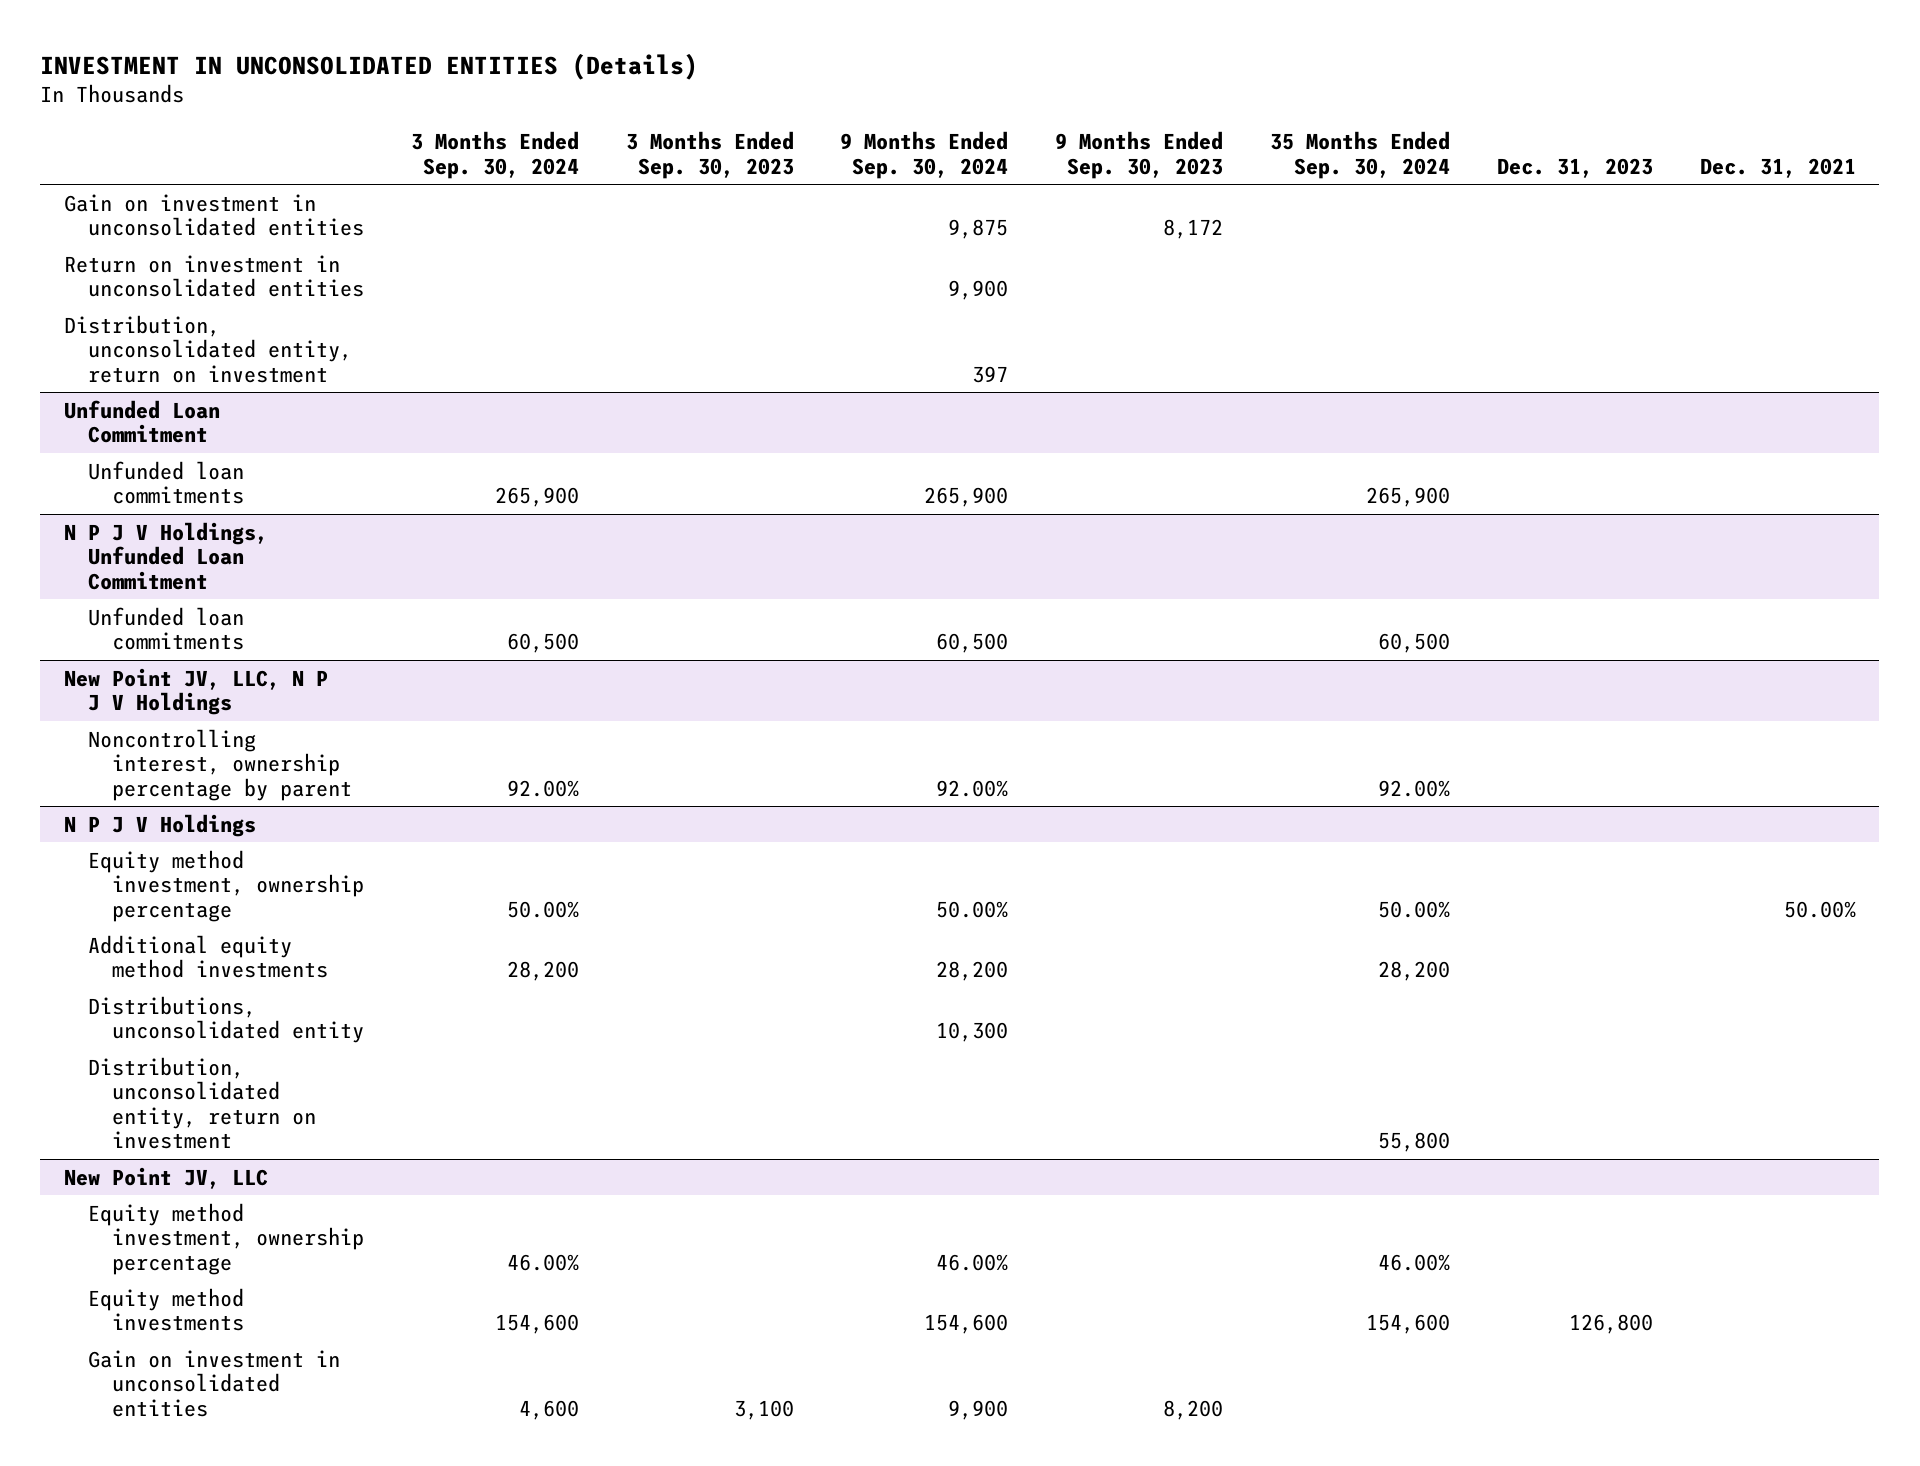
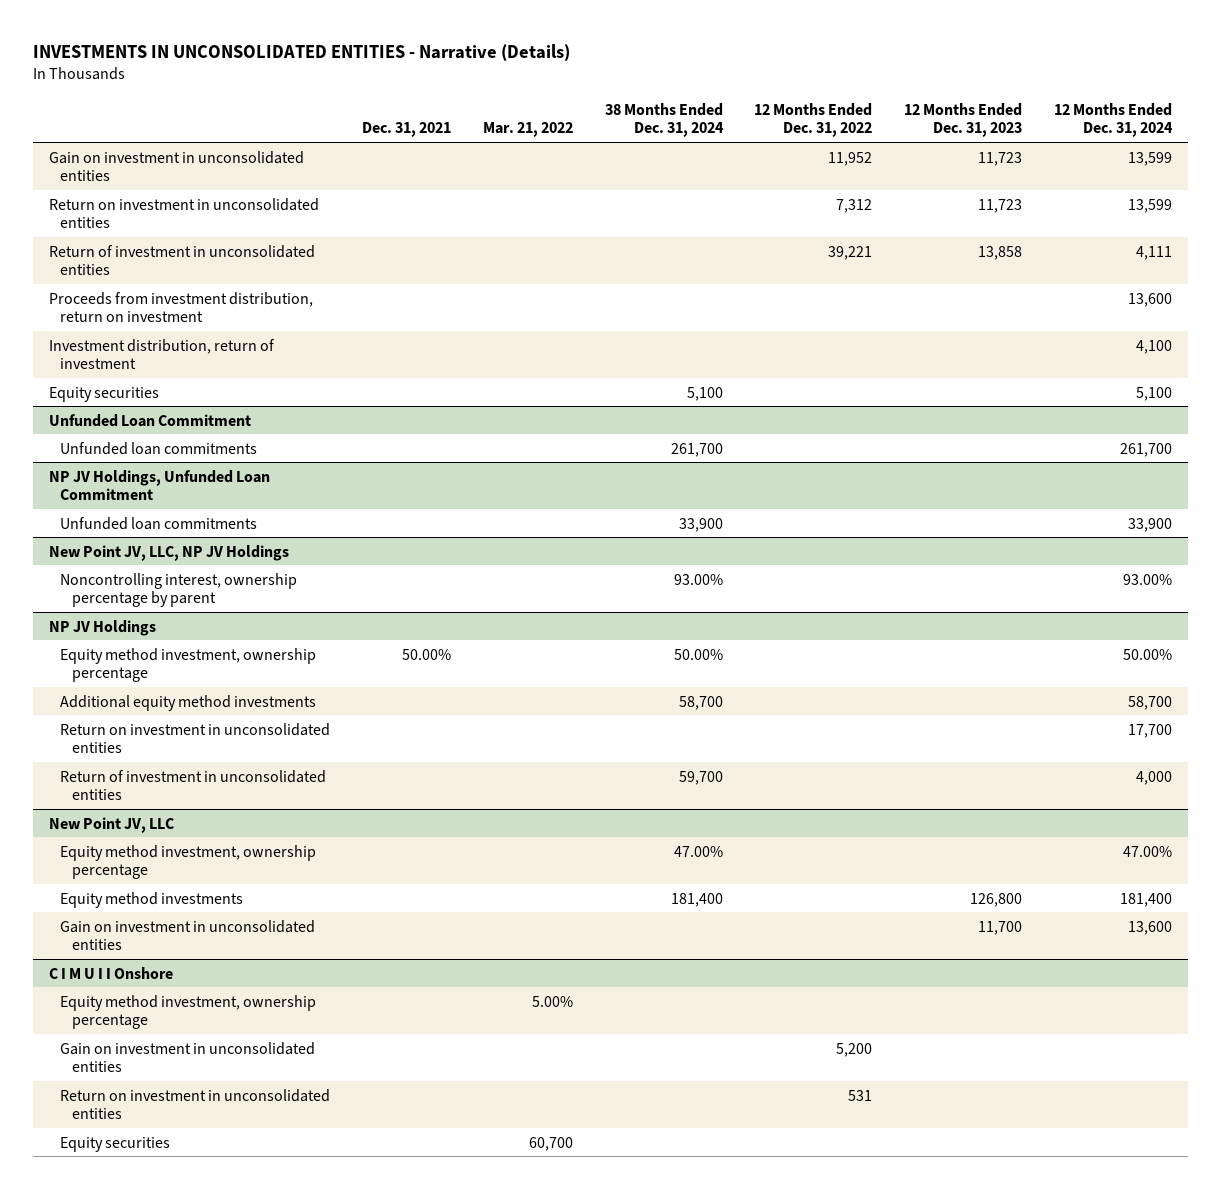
[40,52,699,80] INVESTMENT IN UNCONSOLIDATED ENTITIES (Details) -> [32,43,570,61] INVESTMENTS IN UNCONSOLIDATED ENTITIES - Narrative (Details)
[410,131,579,179] 3 Months Ended Sep. 30, 2024 -> none
[625,131,794,179] 3 Months Ended Sep. 30, 2023 -> none
[840,131,1009,179] 9 Months Ended Sep. 30, 2024 -> none
[1055,131,1224,179] 9 Months Ended Sep. 30, 2023 -> none
[1270,131,1451,179] 35 Months Ended Sep. 30, 2024 -> none
[1497,157,1654,178] Dec. 31, 2023 -> none
none -> [482,122,573,138] Mar. 21, 2022
none -> [604,102,724,138] 38 Months Ended Dec. 31, 2024
none -> [754,102,873,138] 12 Months Ended Dec. 31, 2022
none -> [904,102,1023,138] 12 Months Ended Dec. 31, 2023
none -> [1053,102,1173,138] 12 Months Ended Dec. 31, 2024
[63,314,352,383] Distribution, unconsolidated entity, return on investment -> [48,244,315,276] Return of investment in unconsolidated entities
none -> [48,291,313,323] Proceeds from investment distribution, return on investment
none -> [48,338,275,370] Investment distribution, return of investment
none -> [48,386,159,402] Equity securities
[63,521,268,590] N P J V Holdings, Unfunded Loan Commitment -> none
[87,606,244,651] Unfunded loan commitments -> none
none -> [48,469,270,501] NP JV Holdings, Unfunded Loan Commitment
none -> [60,516,258,530] Unfunded loan commitments
[63,667,328,716] New Point JV, LLC, N P J V Holdings -> [48,544,289,561] New Point JV, LLC, NP JV Holdings
[63,813,256,837] N P J V Holdings -> [48,619,156,636] NP JV Holdings
[87,995,364,1044] Distributions, unconsolidated entity -> [60,722,331,754] Return on investment in unconsolidated entities
[87,1056,316,1150] Distribution, unconsolidated entity, return on investment -> [60,769,327,801] Return of investment in unconsolidated entities
none -> [48,966,173,979] C I M U I I Onshore
none -> [60,994,317,1030] Equity method investment, ownership percentage
none -> [60,1041,316,1073] Gain on investment in unconsolidated entities
none -> [60,1088,331,1120] Return on investment in unconsolidated entities
none -> [60,1136,171,1152] Equity securities

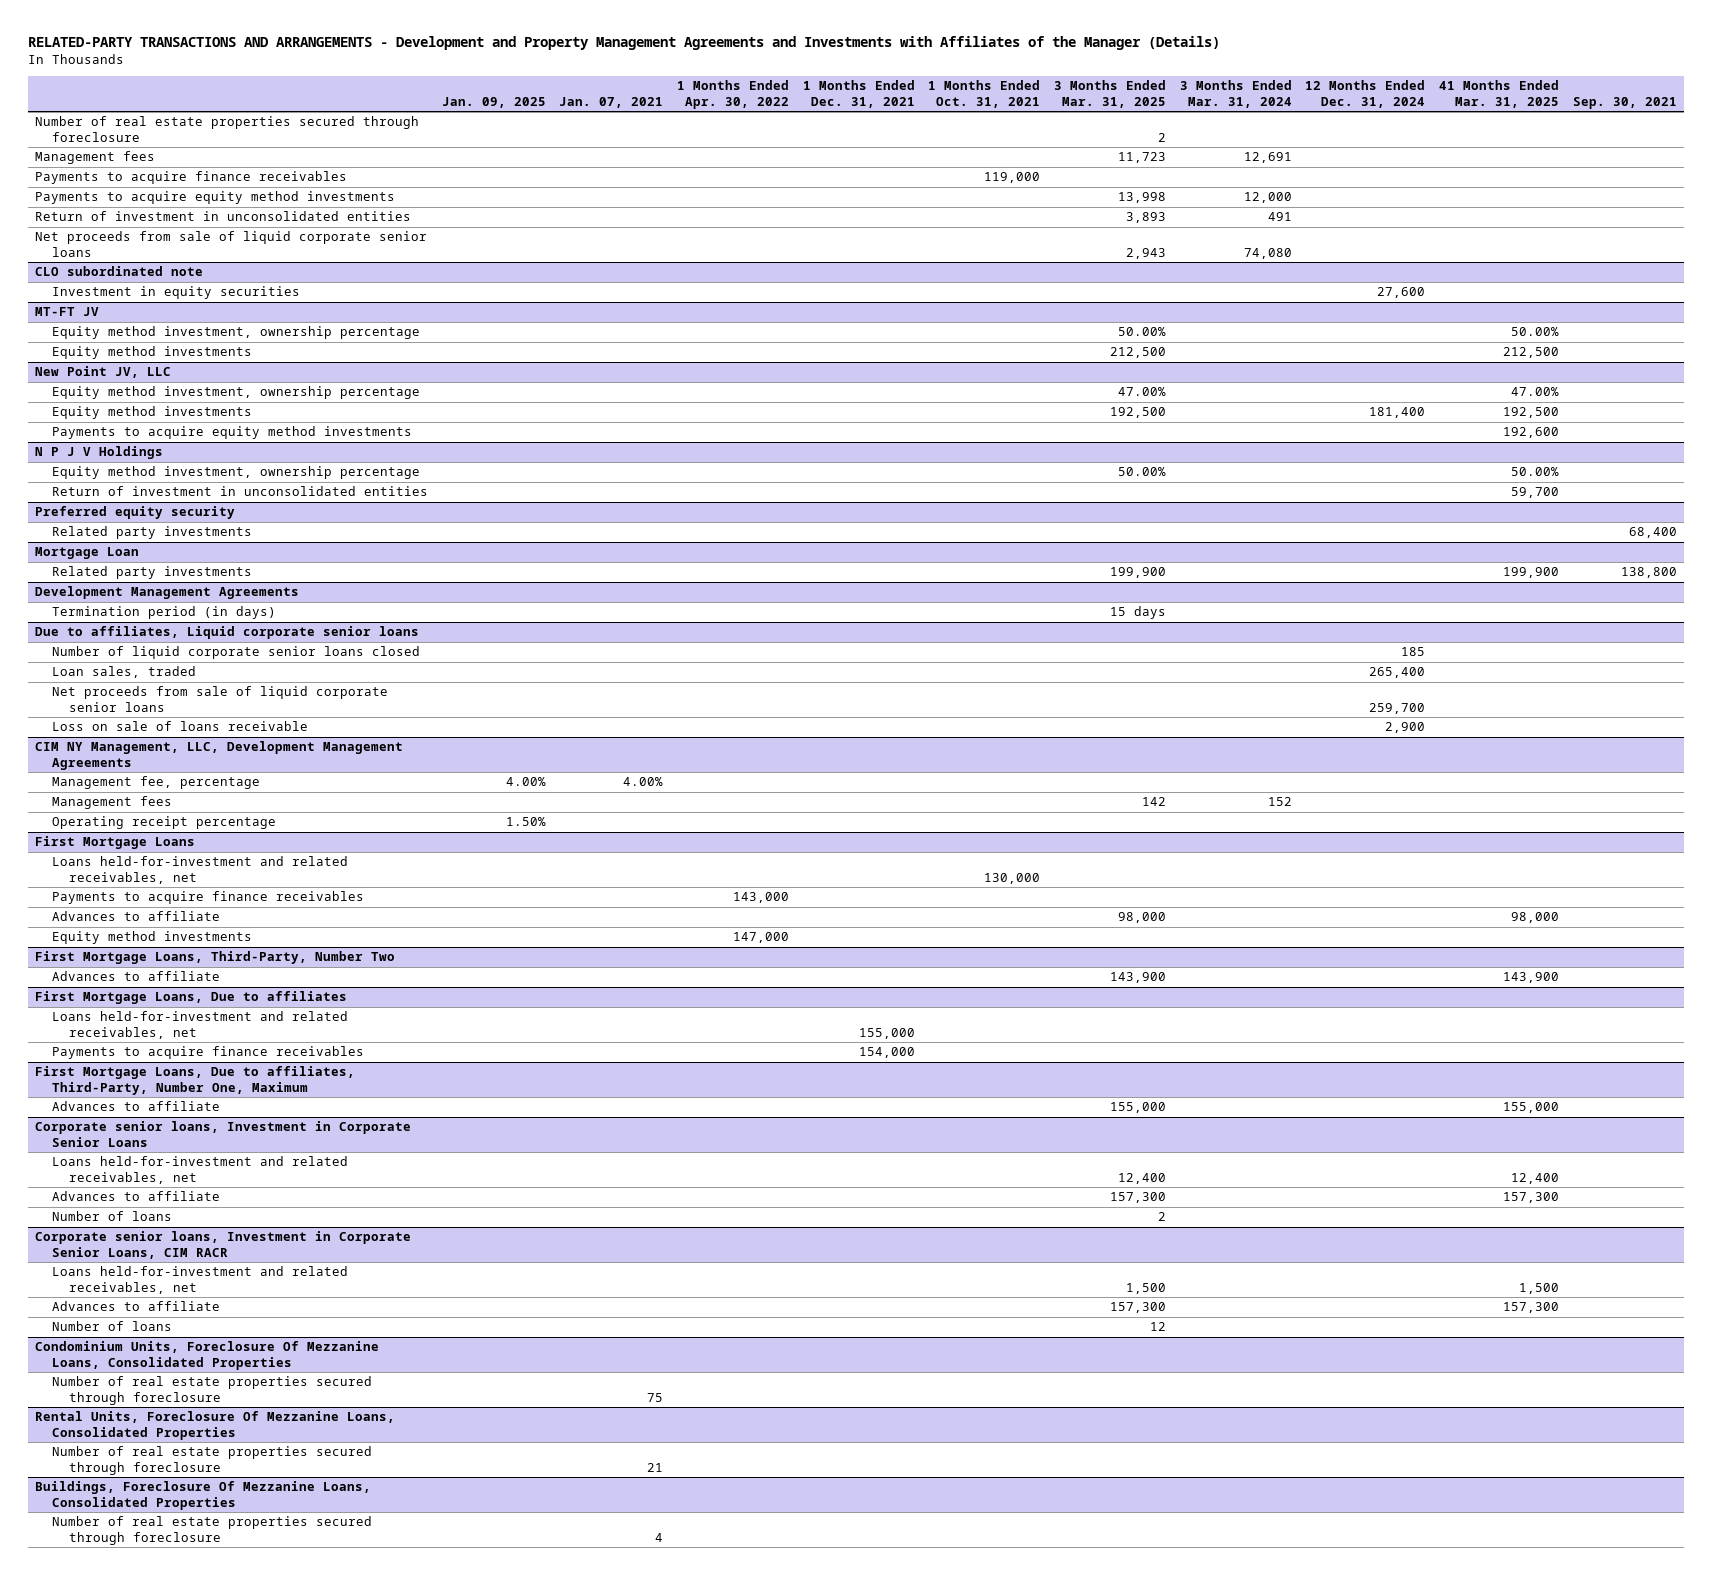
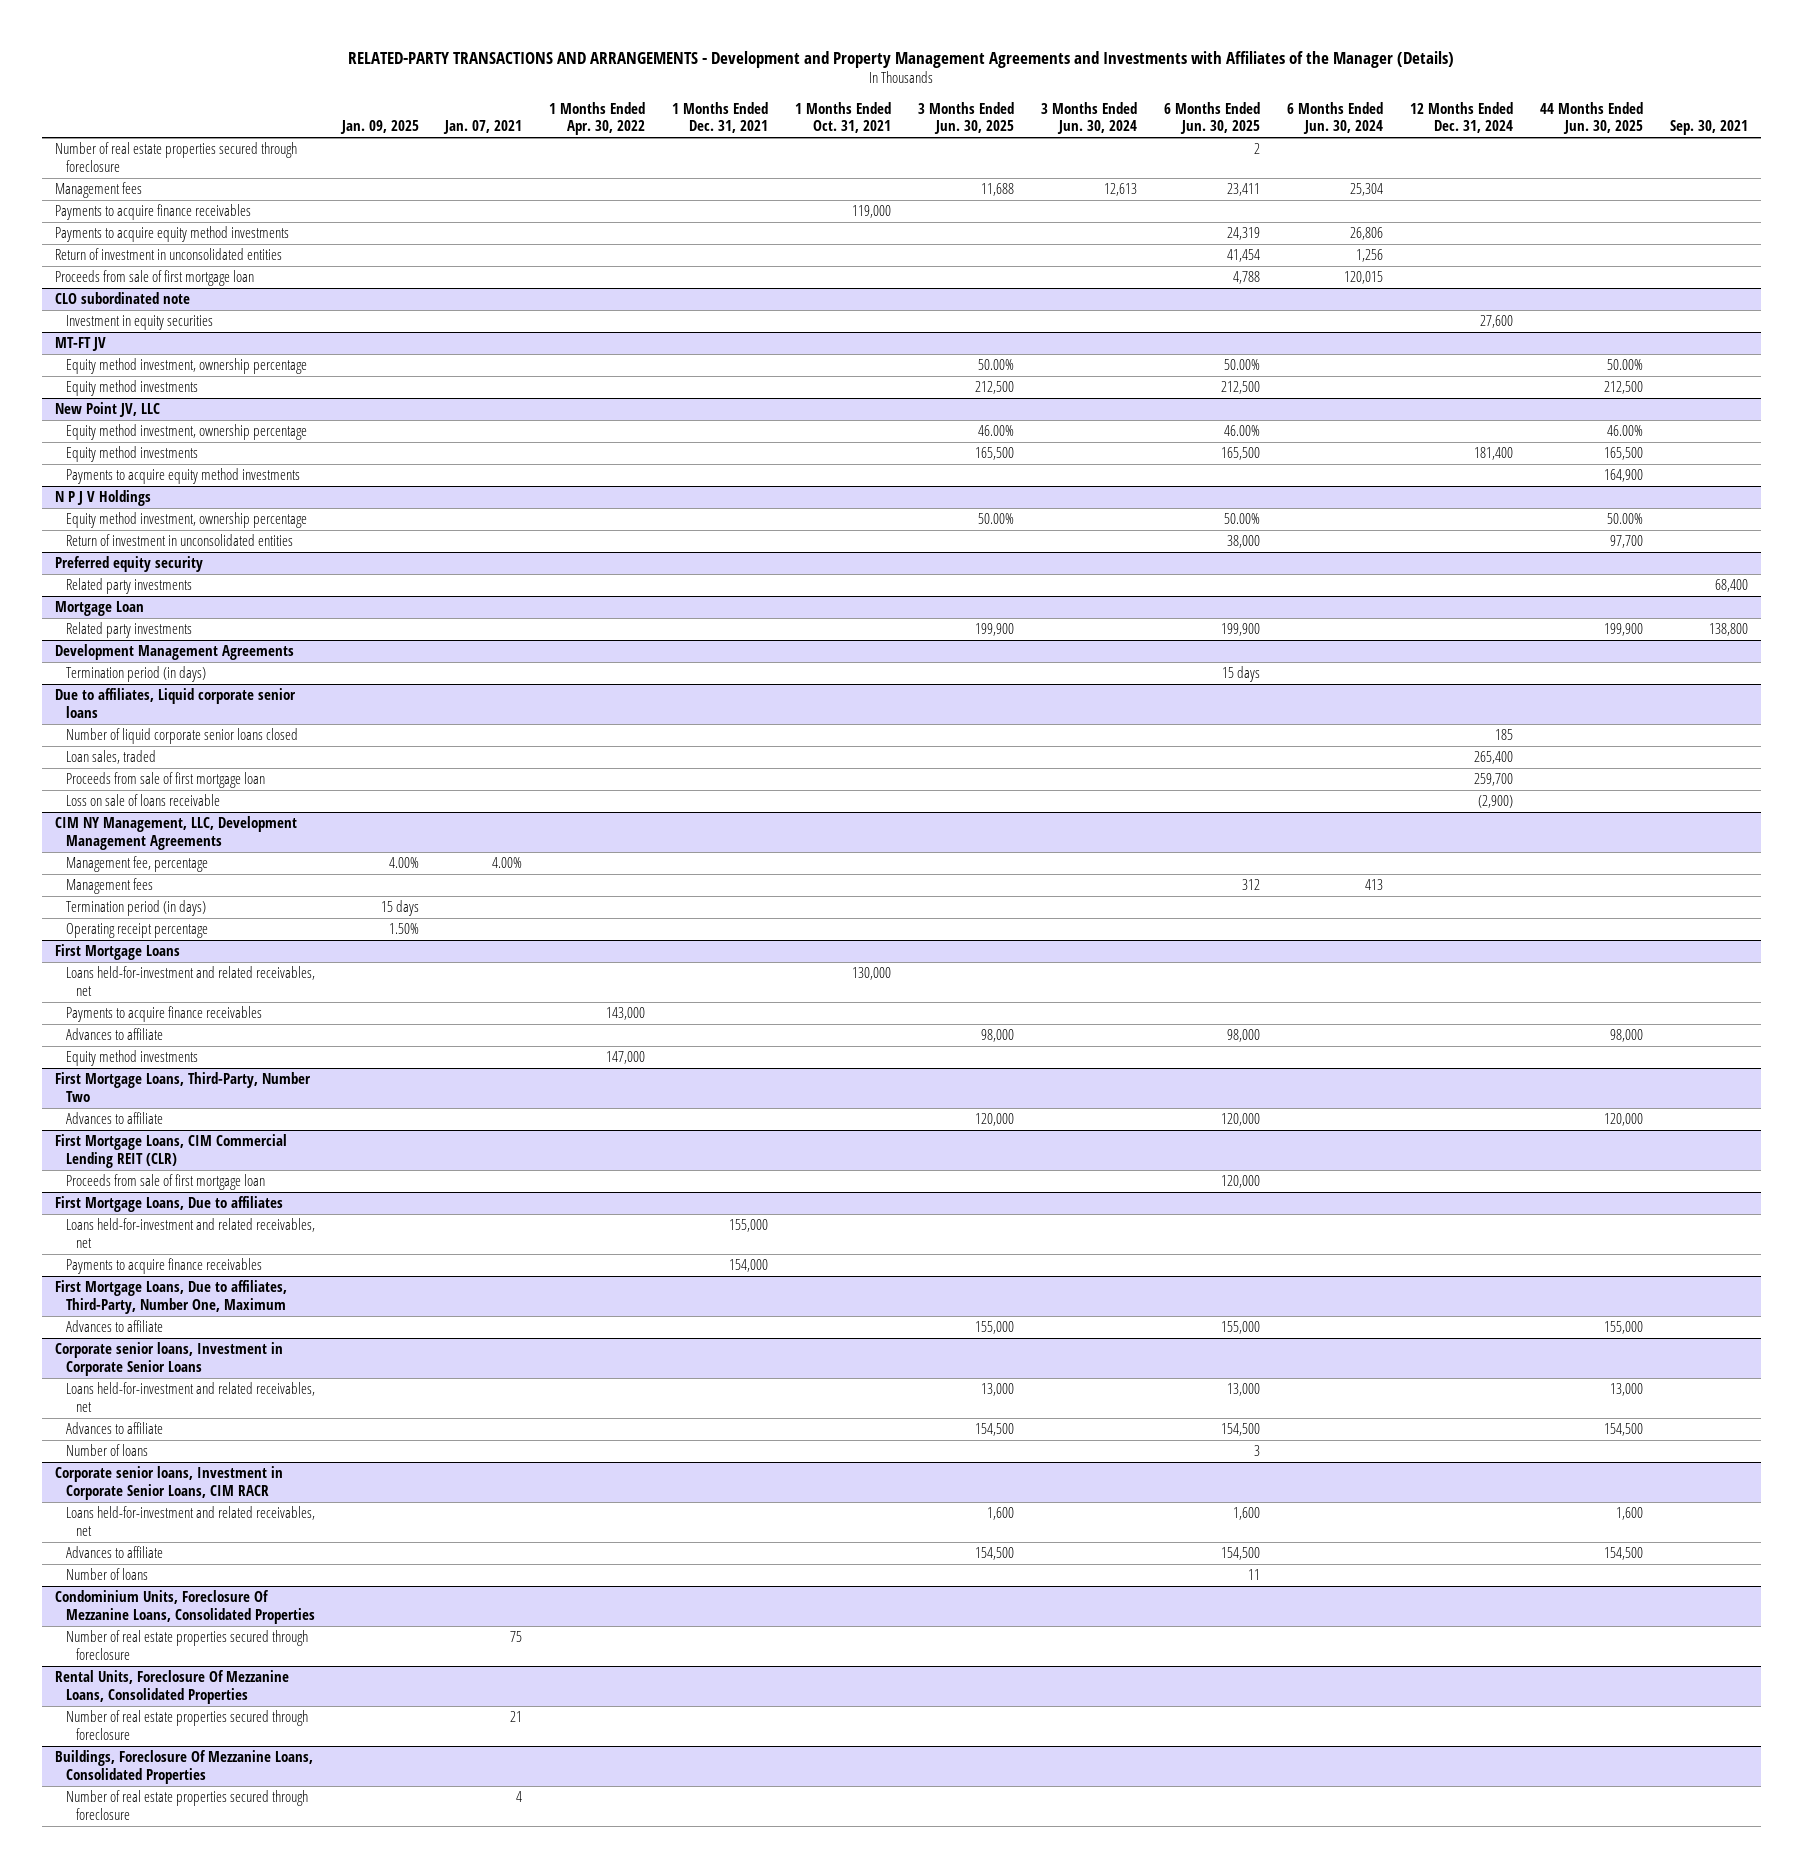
[1054,80,1167,108] 3 Months Ended Mar. 31, 2025 -> none
[1179,80,1292,108] 3 Months Ended Mar. 31, 2024 -> none
[1439,80,1560,108] 41 Months Ended Mar. 31, 2025 -> none
none -> [918,102,1015,135] 3 Months Ended Jun. 30, 2025
none -> [1041,102,1138,135] 3 Months Ended Jun. 30, 2024
none -> [1164,102,1261,135] 6 Months Ended Jun. 30, 2025
none -> [1287,102,1384,135] 6 Months Ended Jun. 30, 2024
none -> [1539,102,1643,135] 44 Months Ended Jun. 30, 2025
[34,231,427,257] Net proceeds from sale of liquid corporate senior loans -> [55,270,255,287] Proceeds from sale of first mortgage loan
[51,686,388,712] Net proceeds from sale of liquid corporate senior loans -> [65,772,265,789] Proceeds from sale of first mortgage loan
[1385,722,1426,734] 2,900 -> [1477,795,1513,809] (2,900)
none -> [65,900,206,917] Termination period (in days)
none -> [55,1134,288,1168] First Mortgage Loans, CIM Commercial Lending REIT (CLR)
none -> [65,1174,265,1191] Proceeds from sale of first mortgage loan

